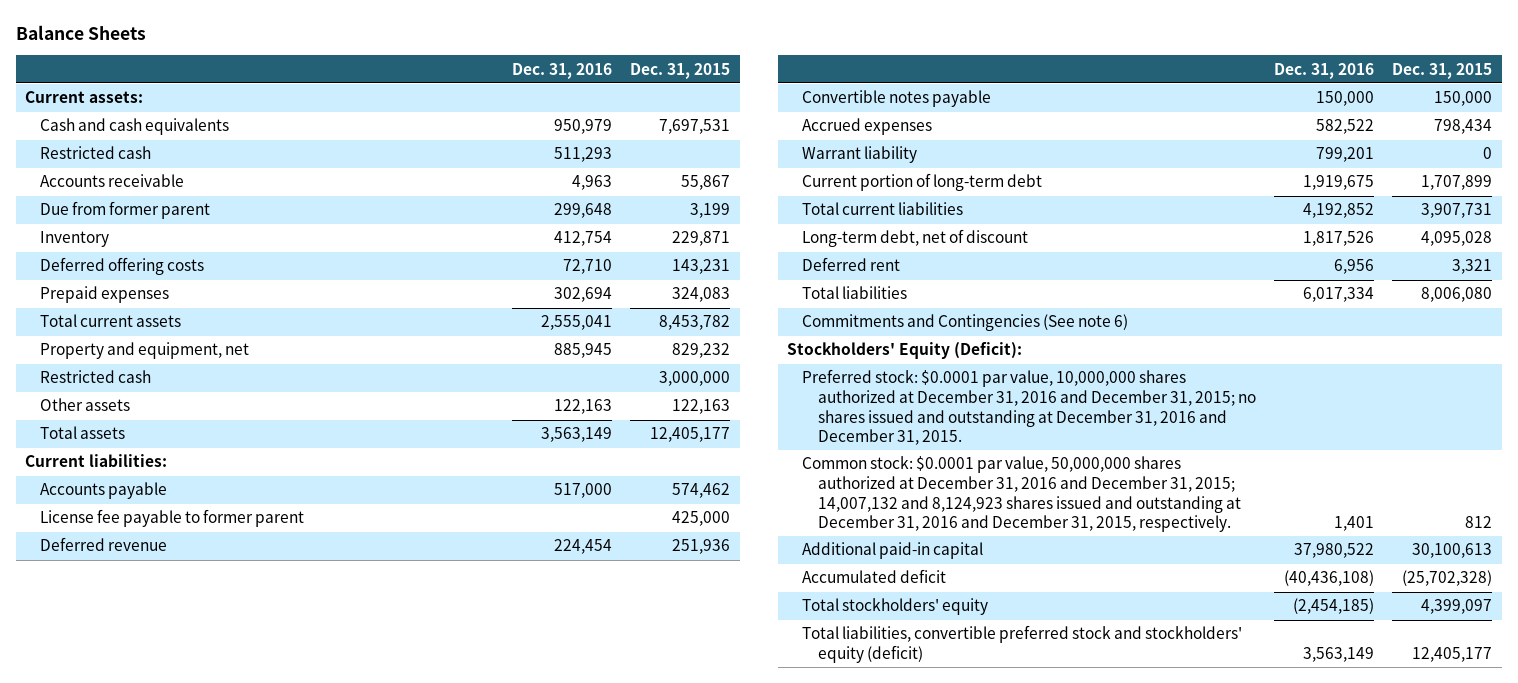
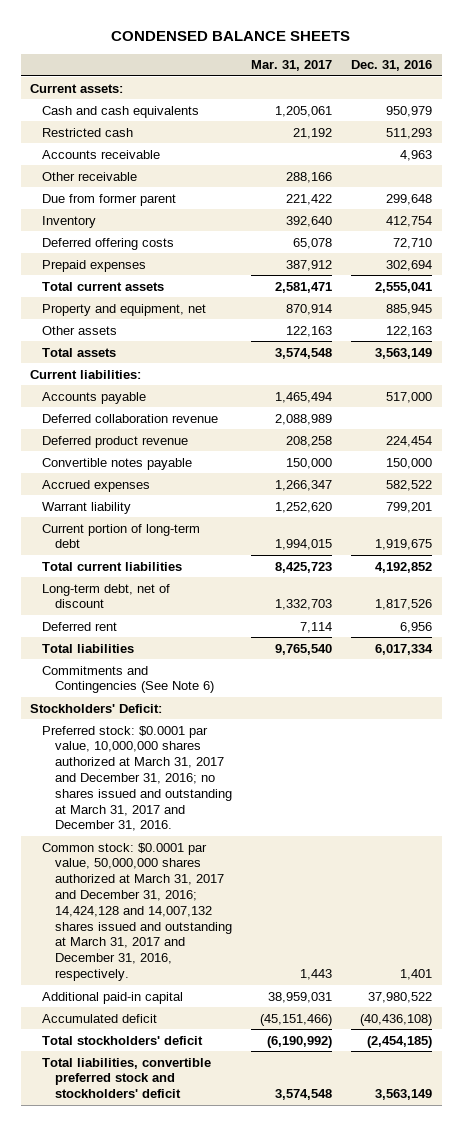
[15,24,146,40] Balance Sheets -> [111,30,351,41] CONDENSED BALANCE SHEETS
[630,62,731,79] Dec. 31, 2015 -> none
none -> [251,60,333,72] Mar. 31, 2017
none -> [42,171,138,181] Other receivable
[40,370,152,384] Restricted cash -> none
[40,509,305,528] License fee payable to former parent -> none
none -> [42,413,219,423] Deferred collaboration revenue
[40,537,168,552] Deferred revenue -> [42,435,189,448] Deferred product revenue
[802,314,1129,332] Commitments and Contingencies (See note 6) -> [42,665,214,694] Commitments and Contingencies (See Note 6)
[787,342,1023,360] Stockholders' Equity (Deficit): -> [30,703,163,713] Stockholders' Deficit:
[802,369,1256,446] Preferred stock: $0.0001 par value, 10,000,000 shares authorized at December 31, 2016 and December 31, 2015; no shares issued and outstanding at December 31, 2016 and December 31, 2015. -> [42,725,232,832] Preferred stock: $0.0001 par value, 10,000,000 shares authorized at March 31, 2017 and December 31, 2016; no shares issued and outstanding at March 31, 2017 and December 31, 2016.
[802,456,1241,533] Common stock: $0.0001 par value, 50,000,000 shares authorized at December 31, 2016 and December 31, 2015; 14,007,132 and 8,124,923 shares issued and outstanding at December 31, 2016 and December 31, 2015, respectively. -> [42,842,232,981] Common stock: $0.0001 par value, 50,000,000 shares authorized at March 31, 2017 and December 31, 2016; 14,424,128 and 14,007,132 shares issued and outstanding at March 31, 2017 and December 31, 2016, respectively.
[802,598,989,616] Total stockholders' equity -> [42,1035,204,1045] Total stockholders' deficit
[802,625,1243,663] Total liabilities, convertible preferred stock and stockholders' equity (deficit) -> [42,1057,212,1099] Total liabilities, convertible preferred stock and stockholders' deficit

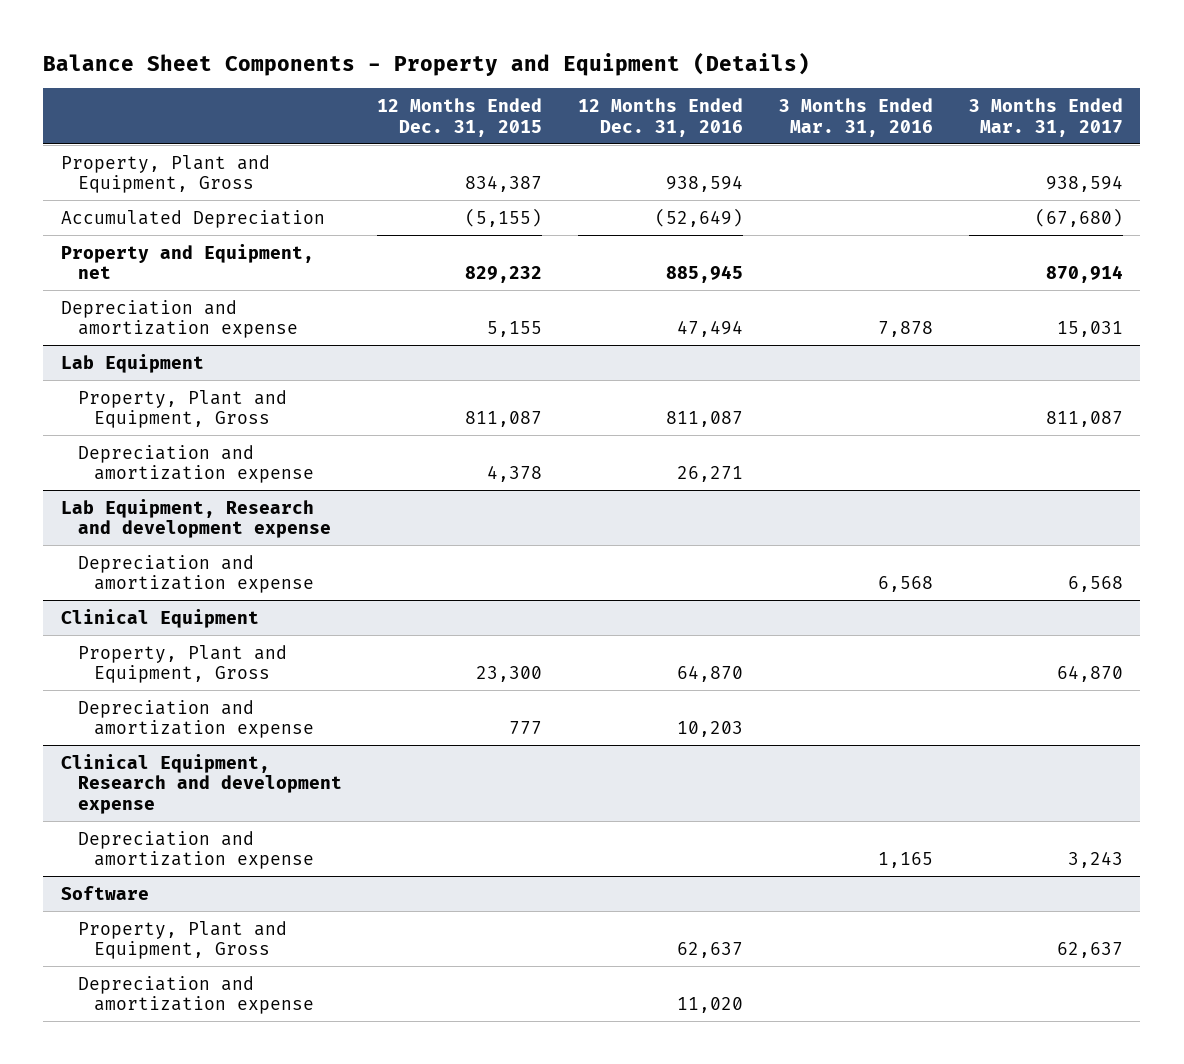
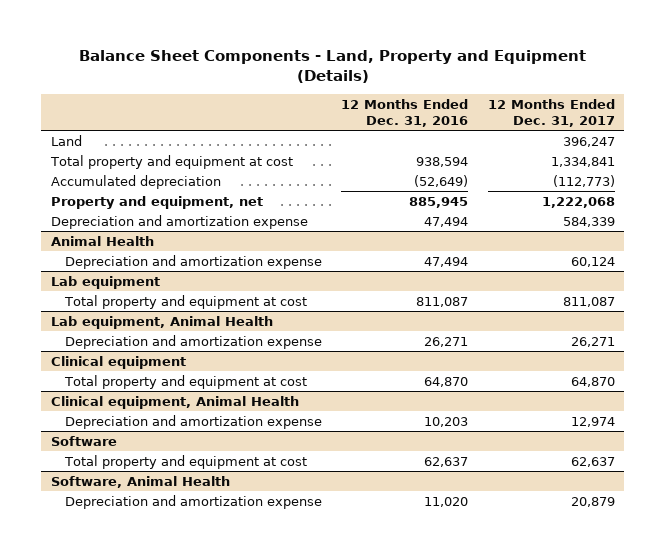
[43,51,811,76] Balance Sheet Components - Property and Equipment (Details) -> [78,50,586,84] Balance Sheet Components - Land, Property and Equipment (Details)
[377,97,543,137] 12 Months Ended Dec. 31, 2015 -> none
[778,97,933,137] 3 Months Ended Mar. 31, 2016 -> none
[968,97,1123,137] 3 Months Ended Mar. 31, 2017 -> none
none -> [487,98,615,127] 12 Months Ended Dec. 31, 2017
none -> [51,134,83,146] Land
[61,154,271,194] Property, Plant and Equipment, Gross -> [50,154,294,169] Total property and equipment at cost
[61,209,326,228] Accumulated Depreciation -> [51,174,222,189] Accumulated depreciation
[61,243,315,280] Property and Equipment, net -> [51,195,264,209] Property and equipment, net
none -> [51,235,155,246] Animal Health
none -> [64,254,322,269] Depreciation and amortization expense
[61,353,205,373] Lab Equipment -> [51,275,161,289] Lab equipment
[77,389,287,429] Property, Plant and Equipment, Gross -> [63,294,307,309] Total property and equipment at cost
none -> [51,315,274,329] Lab equipment, Animal Health
[61,498,331,539] Lab Equipment, Research and development expense -> none
[77,554,315,594] Depreciation and amortization expense -> none
[61,608,260,628] Clinical Equipment -> [51,355,187,369] Clinical equipment
[77,644,287,684] Property, Plant and Equipment, Gross -> [63,374,307,389] Total property and equipment at cost
none -> [51,395,300,409] Clinical equipment, Animal Health
[61,753,342,815] Clinical Equipment, Research and development expense -> none
[77,830,315,870] Depreciation and amortization expense -> none
[77,920,287,960] Property, Plant and Equipment, Gross -> [63,454,307,469] Total property and equipment at cost
none -> [51,475,231,488] Software, Animal Health

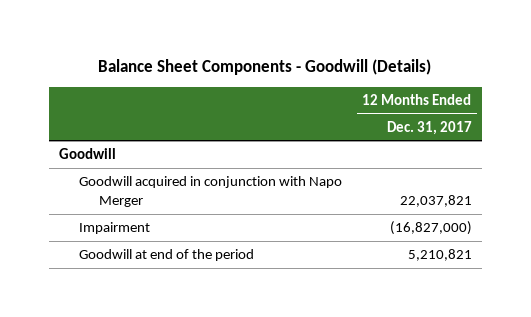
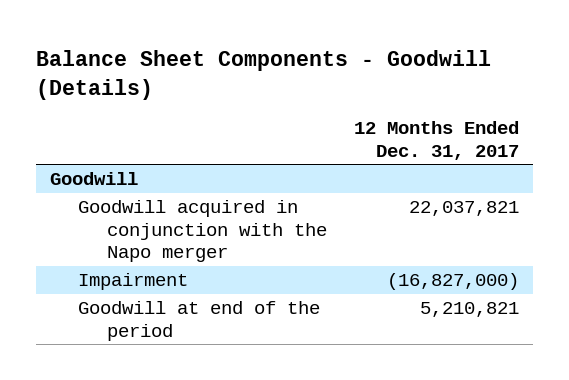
[78,176,342,208] Goodwill acquired in conjunction with Napo Merger -> [78,200,328,263] Goodwill acquired in conjunction with the Napo merger

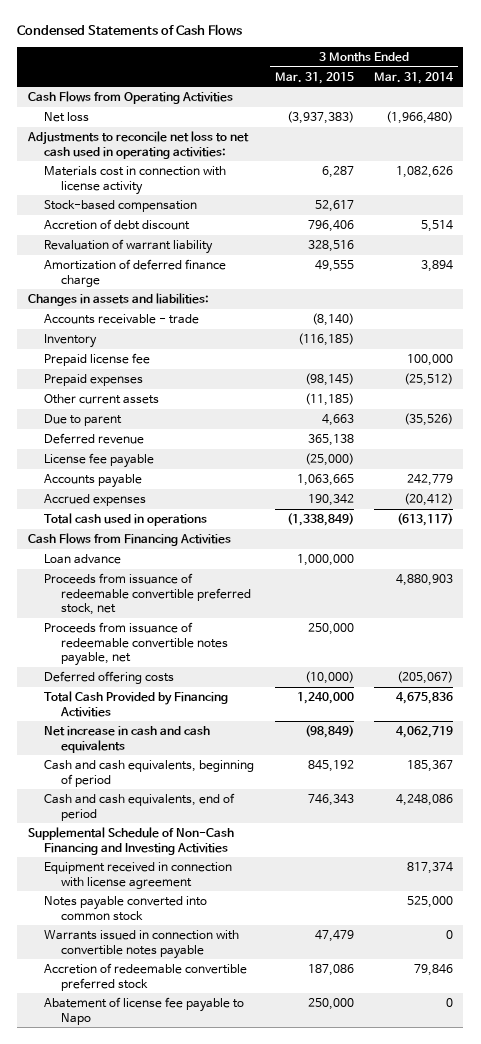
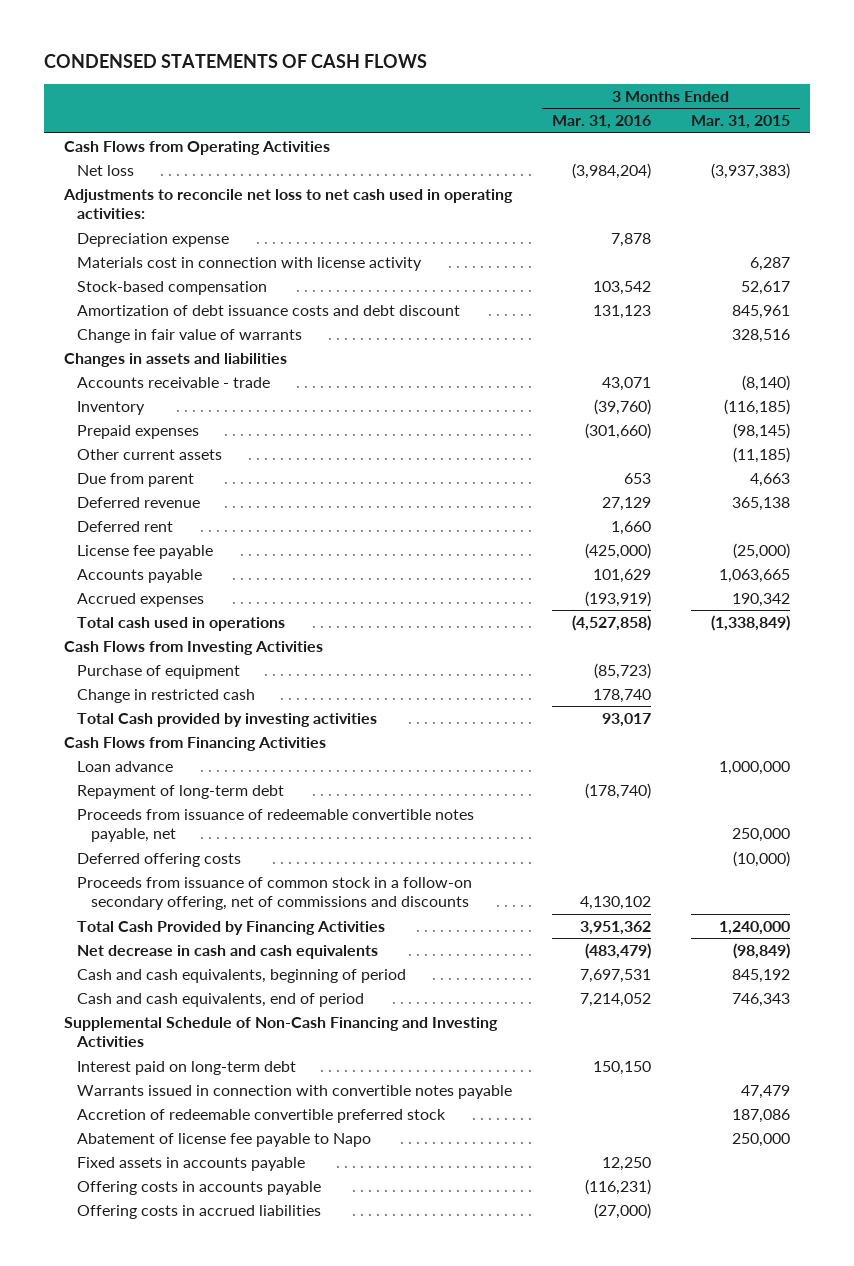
[17,24,243,37] Condensed Statements of Cash Flows -> [43,54,427,69] CONDENSED STATEMENTS OF CASH FLOWS
[374,71,455,84] Mar. 31, 2014 -> none
none -> [552,115,652,130] Mar. 31, 2016
none -> [77,232,230,247] Depreciation expense
[44,219,191,231] Accretion of debt discount -> none
[44,259,227,287] Amortization of deferred finance charge -> none
none -> [77,304,461,316] Amortization of debt issuance costs and debt discount
[44,239,214,255] Revaluation of warrant liability -> [77,328,303,343] Change in fair value of warrants
[27,293,209,307] Changes in assets and liabilities: -> [63,352,287,367] Changes in assets and liabilities
[44,353,151,367] Prepaid license fee -> none
[44,414,123,427] Due to parent -> [77,472,195,487] Due from parent
none -> [77,520,174,532] Deferred rent
none -> [63,640,323,655] Cash Flows from Investing Activities
none -> [77,664,241,679] Purchase of equipment
none -> [77,688,256,703] Change in restricted cash
none -> [77,712,378,727] Total Cash provided by investing activities
[44,573,251,616] Proceeds from issuance of redeemable convertible preferred stock, net -> none
none -> [77,784,285,799] Repayment of long-term debt
none -> [77,876,473,911] Proceeds from issuance of common stock in a follow-on secondary offering, net of commissions and discounts
[44,726,211,753] Net increase in cash and cash equivalents -> [77,944,379,959] Net decrease in cash and cash equivalents
[44,862,233,889] Equipment received in connection with license agreement -> none
[44,896,208,921] Notes payable converted into common stock -> none
none -> [77,1060,297,1075] Interest paid on long-term debt
none -> [77,1156,306,1171] Fixed assets in accounts payable
none -> [77,1180,322,1195] Offering costs in accounts payable
none -> [77,1204,322,1219] Offering costs in accrued liabilities

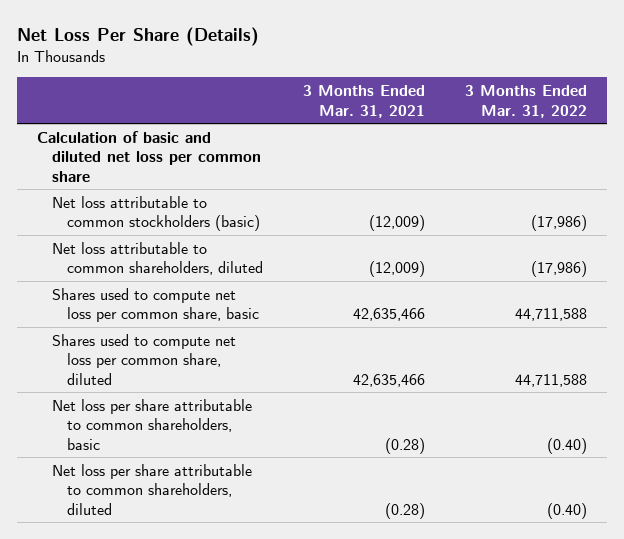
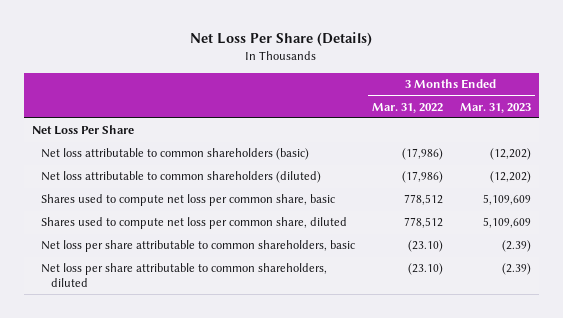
[303,85,426,118] 3 Months Ended Mar. 31, 2021 -> none
none -> [459,102,531,113] Mar. 31, 2023
[37,130,262,182] Calculation of basic and diluted net loss per common share -> none
none -> [32,125,135,136] Net Loss Per Share
[52,195,261,232] Net loss attributable to common stockholders (basic) -> [41,148,310,161] Net loss attributable to common shareholders (basic)
[52,241,264,276] Net loss attributable to common shareholders, diluted -> [41,171,322,184] Net loss attributable to common shareholders (diluted)
[514,308,587,322] 44,711,588 -> [404,194,444,206] 778,512
[514,373,587,387] 44,711,588 -> [404,217,444,229] 778,512
[546,437,587,454] (0.40) -> [408,240,444,253] (23.10)
[546,502,587,519] (0.40) -> [408,263,444,276] (23.10)

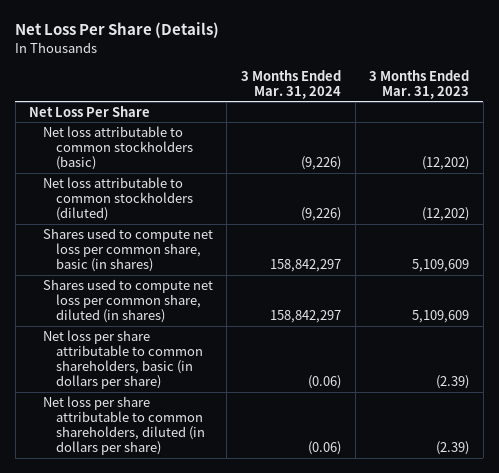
[372,102,444,113] Mar. 31, 2022 -> none
none -> [241,69,342,100] 3 Months Ended Mar. 31, 2024
[41,148,310,161] Net loss attributable to common shareholders (basic) -> [42,125,194,171] Net loss attributable to common stockholders (basic)
[41,171,322,184] Net loss attributable to common shareholders (diluted) -> [42,176,194,222] Net loss attributable to common stockholders (diluted)
[41,194,336,207] Shares used to compute net loss per common share, basic -> [42,227,213,273] Shares used to compute net loss per common share, basic (in shares)
[41,217,348,230] Shares used to compute net loss per common share, diluted -> [42,278,213,324] Shares used to compute net loss per common share, diluted (in shares)
[41,240,356,253] Net loss per share attributable to common shareholders, basic -> [42,329,204,390] Net loss per share attributable to common shareholders, basic (in dollars per share)
[41,263,328,287] Net loss per share attributable to common shareholders, diluted -> [42,395,206,456] Net loss per share attributable to common shareholders, diluted (in dollars per share)

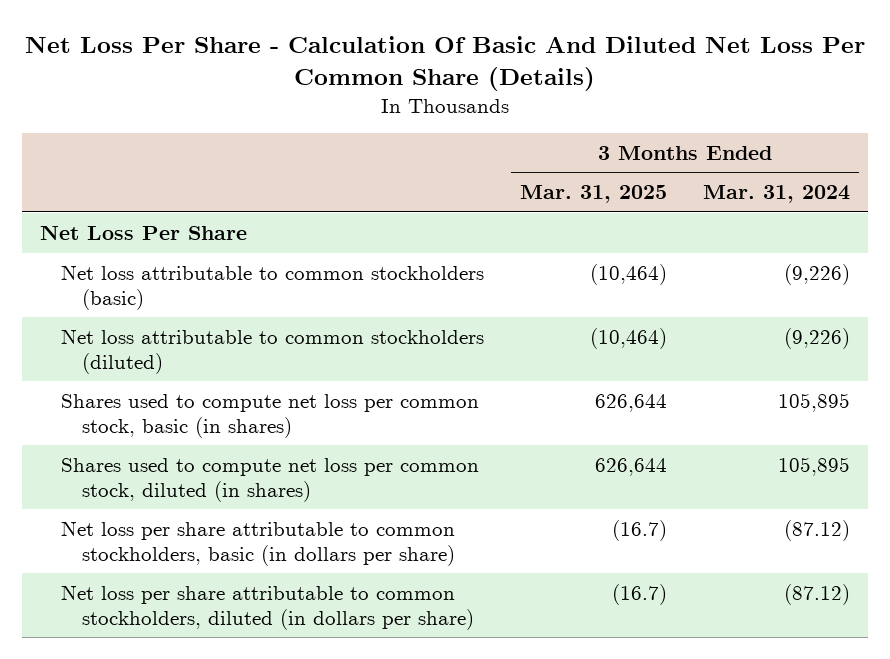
[15,22,220,39] Net Loss Per Share (Details) -> [25,36,866,92] Net Loss Per Share - Calculation Of Basic And Diluted Net Loss Per Common Share (Details)
[369,69,470,100] 3 Months Ended Mar. 31, 2023 -> none
none -> [520,185,668,204] Mar. 31, 2025
[42,227,213,273] Shares used to compute net loss per common share, basic (in shares) -> [61,393,480,438] Shares used to compute net loss per common stock, basic (in shares)
[270,259,342,273] 158,842,297 -> [778,392,851,412] 105,895
[42,278,213,324] Shares used to compute net loss per common share, diluted (in shares) -> [61,457,480,502] Shares used to compute net loss per common stock, diluted (in shares)
[270,310,342,324] 158,842,297 -> [778,456,851,476] 105,895
[42,329,204,390] Net loss per share attributable to common shareholders, basic (in dollars per share) -> [61,520,456,566] Net loss per share attributable to common stockholders, basic (in dollars per share)
[308,375,342,390] (0.06) -> [784,519,851,541] (87.12)
[42,395,206,456] Net loss per share attributable to common shareholders, diluted (in dollars per share) -> [61,584,475,630] Net loss per share attributable to common stockholders, diluted (in dollars per share)
[308,441,342,456] (0.06) -> [784,583,851,605] (87.12)

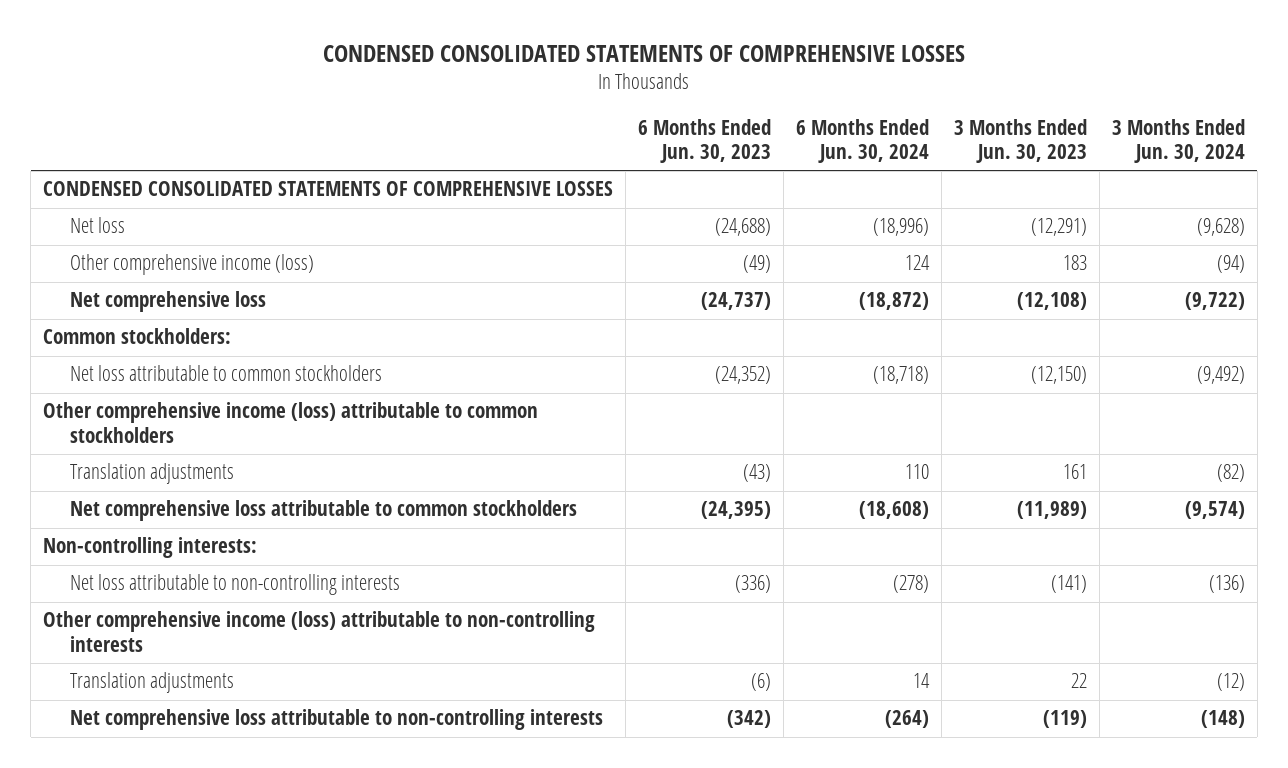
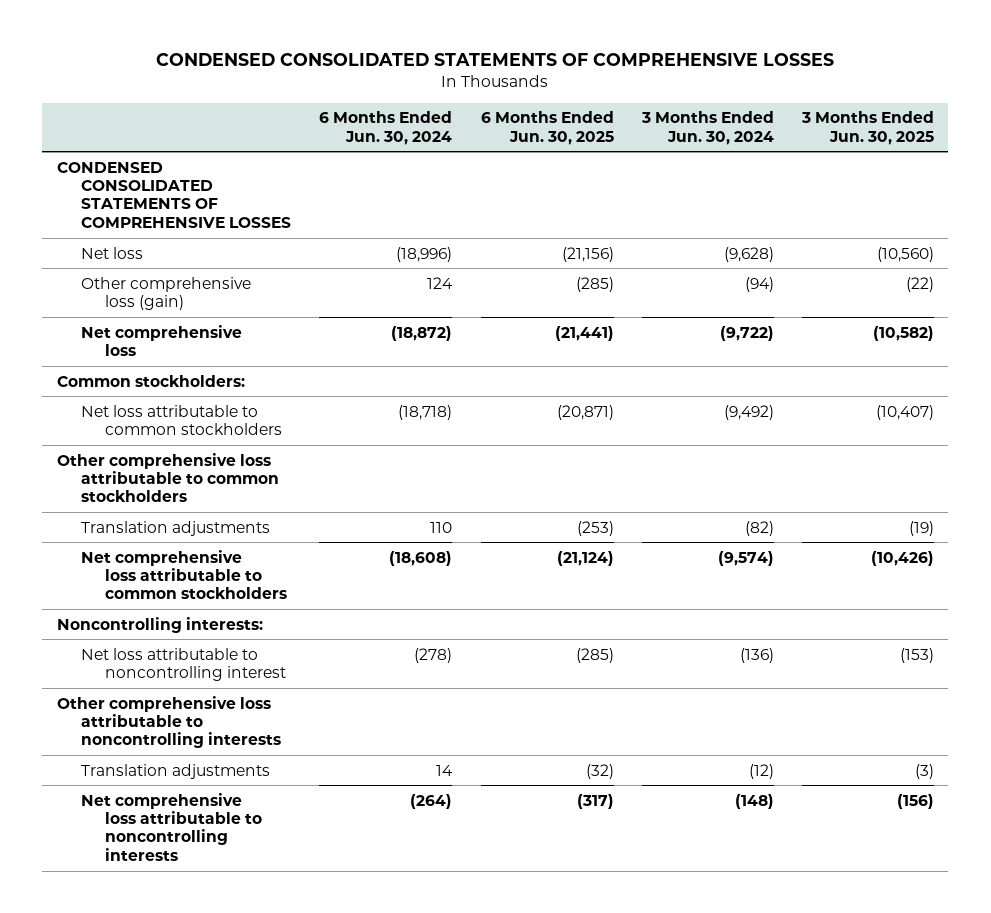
[638,119,772,164] 6 Months Ended Jun. 30, 2023 -> none
[953,119,1087,164] 3 Months Ended Jun. 30, 2023 -> none
none -> [480,111,614,145] 6 Months Ended Jun. 30, 2025
none -> [801,111,935,145] 3 Months Ended Jun. 30, 2025
[70,254,315,276] Other comprehensive income (loss) -> [80,276,251,311] Other comprehensive loss (gain)
[43,402,539,443] Other comprehensive income (loss) attributable to common stockholders -> [56,452,279,503] Other comprehensive loss attributable to common stockholders
[43,537,258,559] Non-controlling interests: -> [56,616,263,633] Noncontrolling interests:
[70,574,401,596] Net loss attributable to non-controlling interests -> [80,647,287,682] Net loss attributable to noncontrolling interest
[43,611,596,652] Other comprehensive income (loss) attributable to non-controlling interests -> [56,695,281,749] Other comprehensive loss attributable to noncontrolling interests
[70,709,604,731] Net comprehensive loss attributable to non-controlling interests -> [80,792,263,861] Net comprehensive loss attributable to noncontrolling interests

